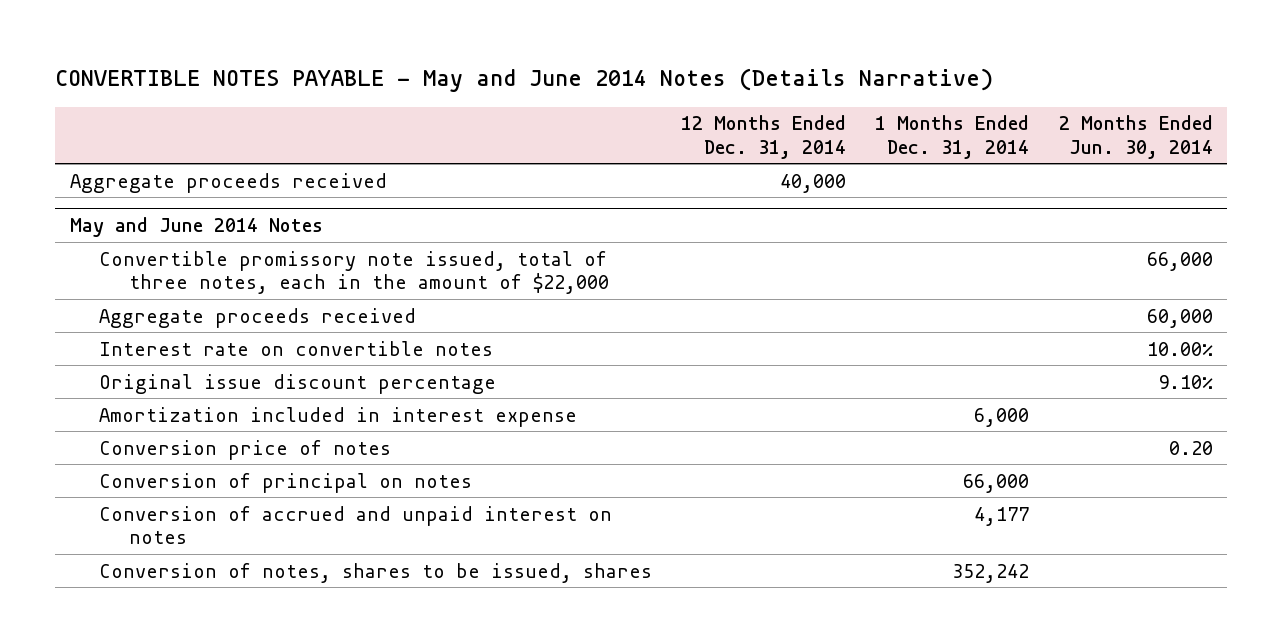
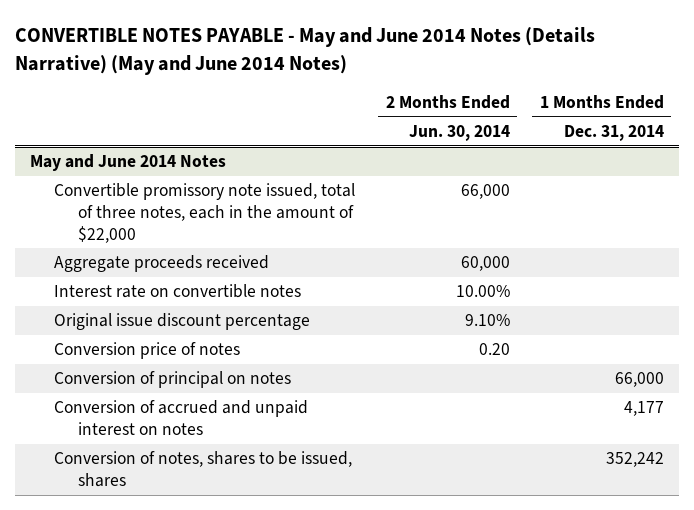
[55,68,994,93] CONVERTIBLE NOTES PAYABLE - May and June 2014 Notes (Details Narrative) -> [15,27,596,75] CONVERTIBLE NOTES PAYABLE - May and June 2014 Notes (Details Narrative) (May and June 2014 Notes)
[681,115,847,159] 12 Months Ended Dec. 31, 2014 -> none
[69,172,387,193] Aggregate proceeds received -> none
[99,406,578,427] Amortization included in interest expense -> none

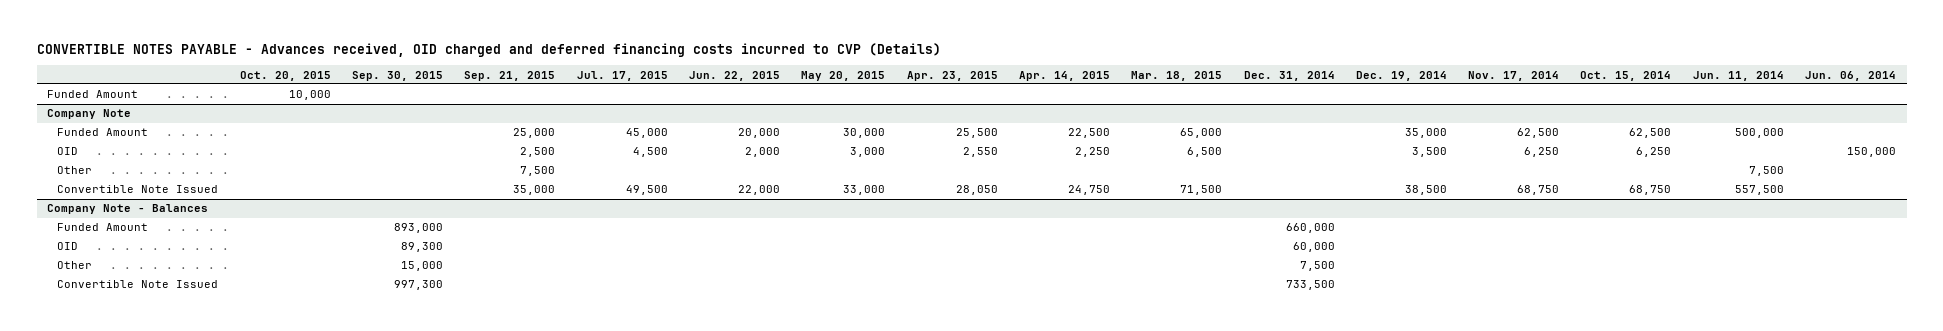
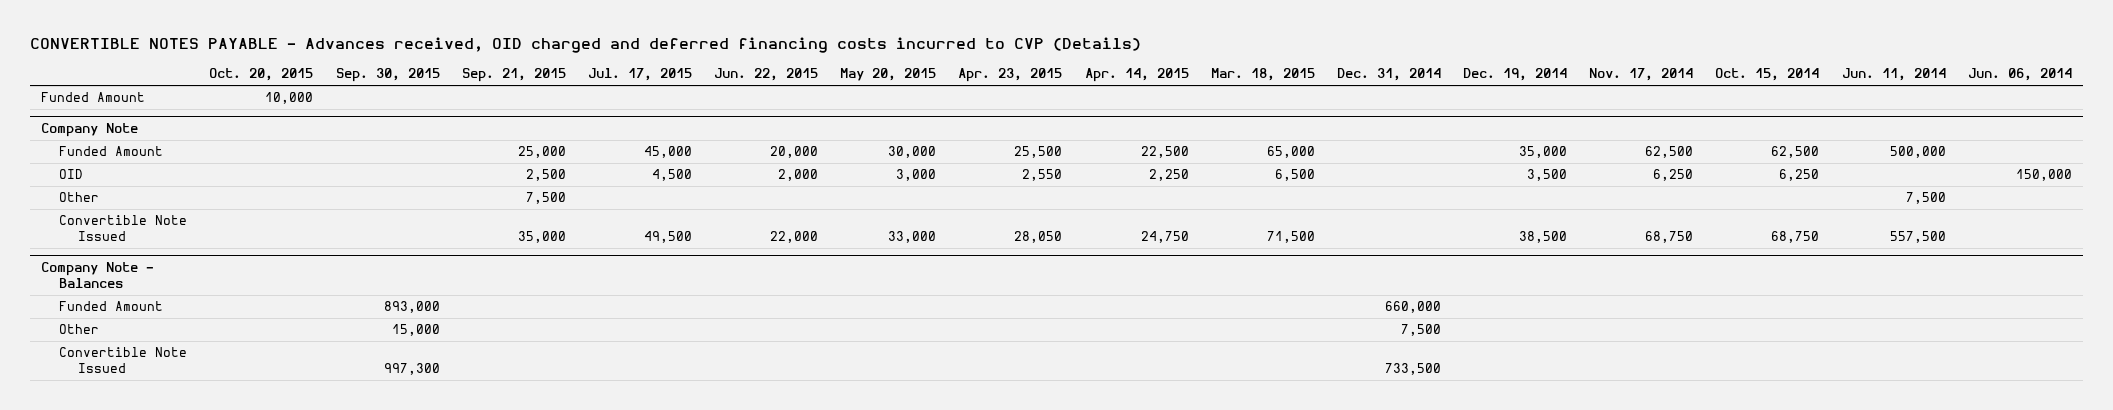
[57,242,79,251] OID -> none

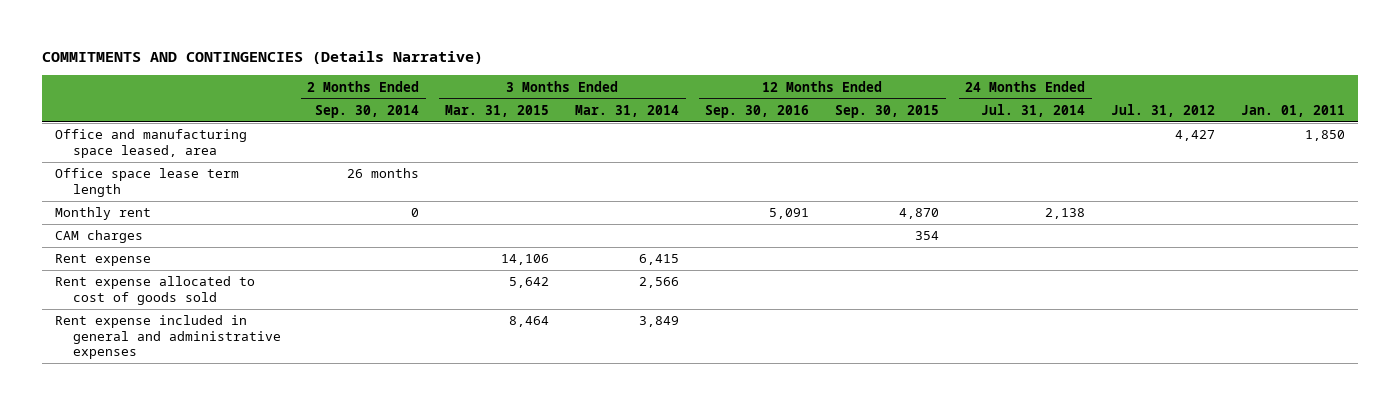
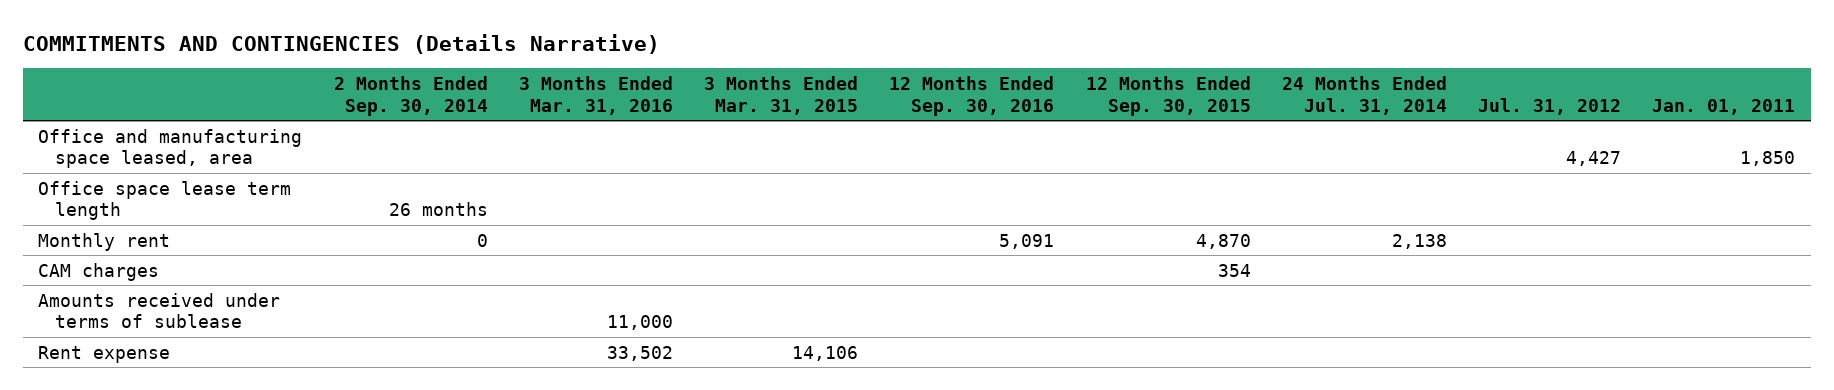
[575,105,680,118] Mar. 31, 2014 -> none
none -> [518,75,673,115] 3 Months Ended Mar. 31, 2016
none -> [38,292,281,329] Amounts received under terms of sublease
[54,276,255,305] Rent expense allocated to cost of goods sold -> none
[54,315,282,360] Rent expense included in general and administrative expenses -> none

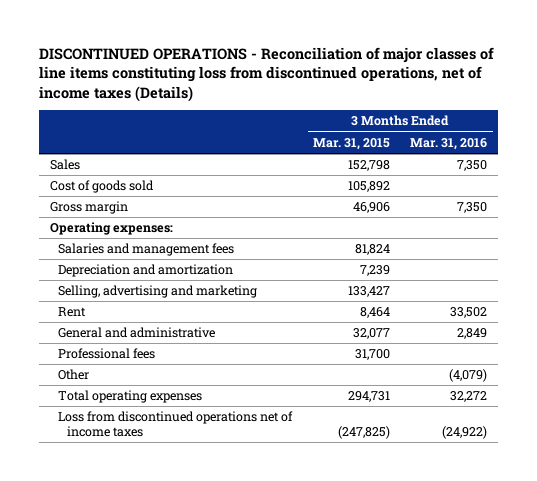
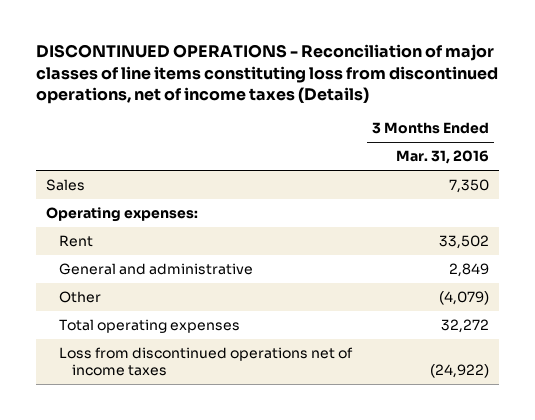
[312,137,390,150] Mar. 31, 2015 -> none
[49,180,154,194] Cost of goods sold -> none
[49,201,128,215] Gross margin -> none
[58,243,235,257] Salaries and management fees -> none
[58,264,234,278] Depreciation and amortization -> none
[58,285,258,299] Selling, advertising and marketing -> none
[58,348,156,360] Professional fees -> none

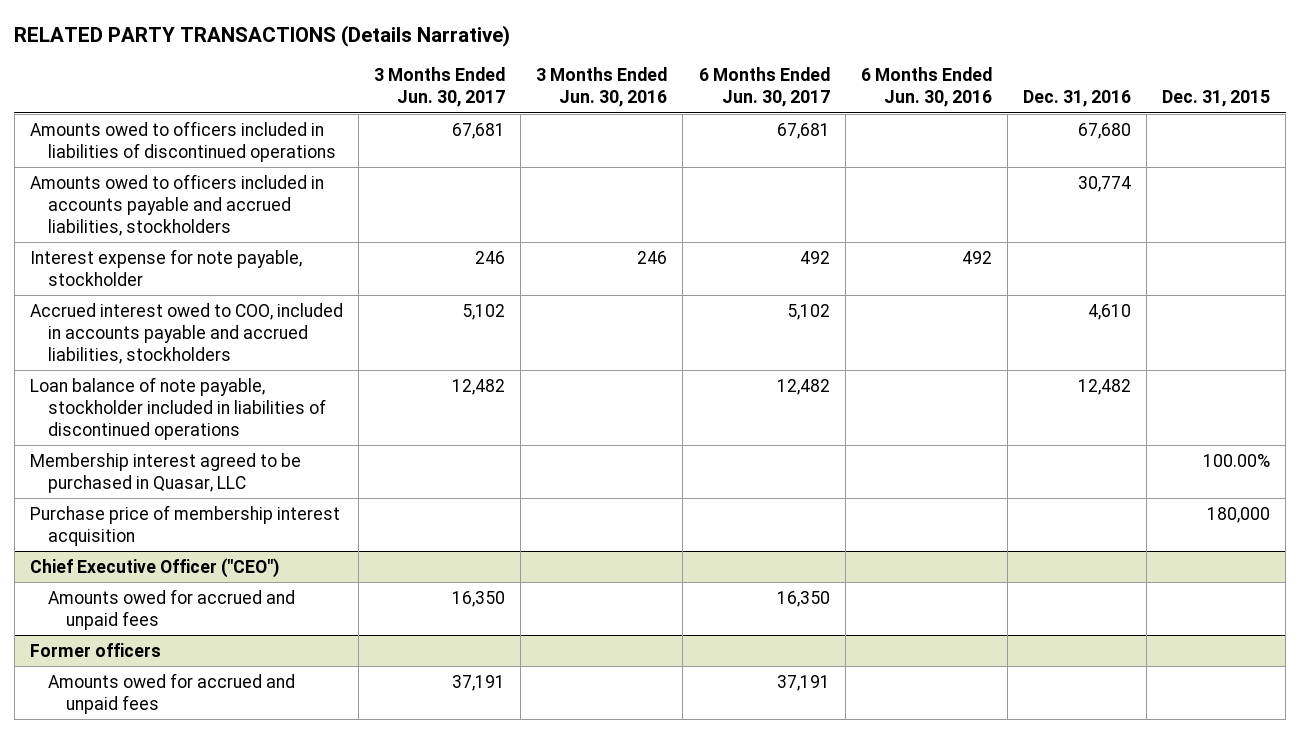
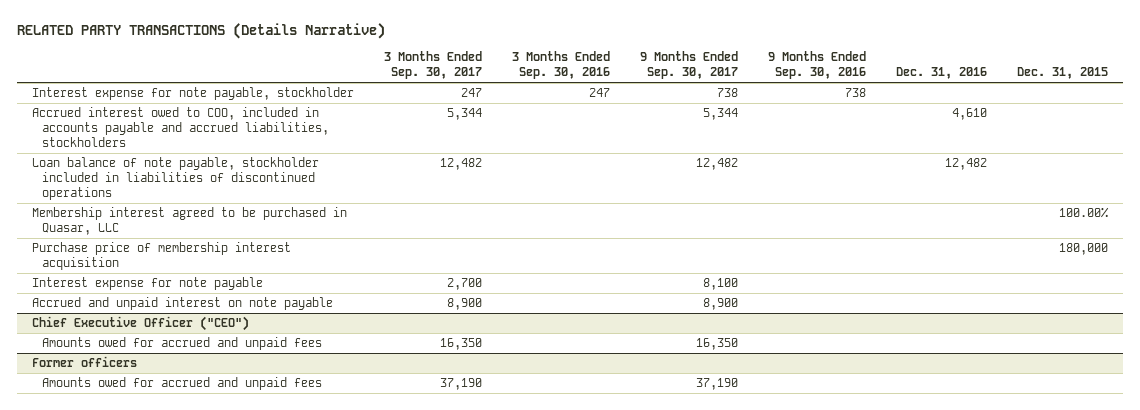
[374,67,506,108] 3 Months Ended Jun. 30, 2017 -> none
[536,67,668,108] 3 Months Ended Jun. 30, 2016 -> none
[698,67,830,108] 6 Months Ended Jun. 30, 2017 -> none
[860,67,992,108] 6 Months Ended Jun. 30, 2016 -> none
none -> [384,51,483,79] 3 Months Ended Sep. 30, 2017
none -> [512,51,611,79] 3 Months Ended Sep. 30, 2016
none -> [640,51,739,79] 9 Months Ended Sep. 30, 2017
none -> [768,51,867,79] 9 Months Ended Sep. 30, 2016
[29,120,336,163] Amounts owed to officers included in liabilities of discontinued operations -> none
[29,173,324,237] Amounts owed to officers included in accounts payable and accrued liabilities, stockholders -> none
none -> [31,277,263,291] Interest expense for note payable
none -> [31,297,333,311] Accrued and unpaid interest on note payable

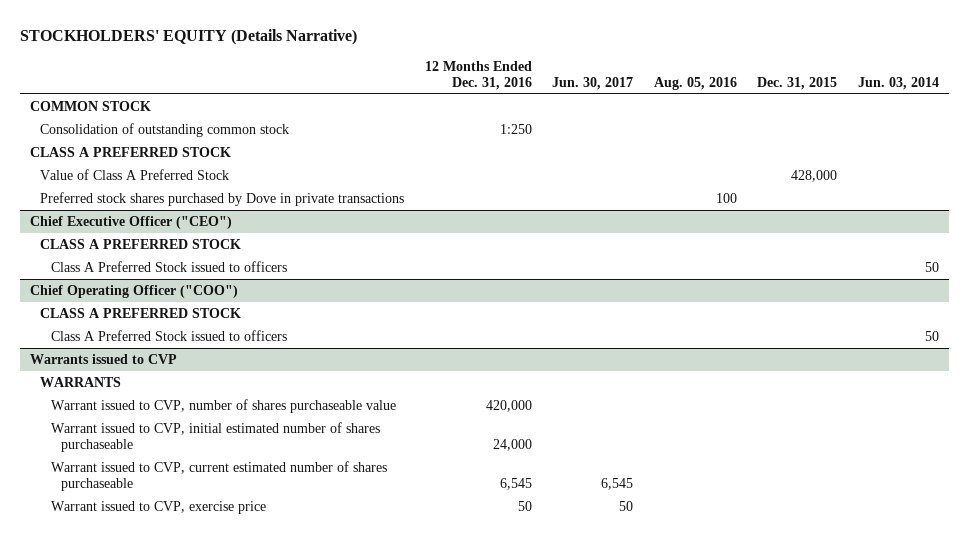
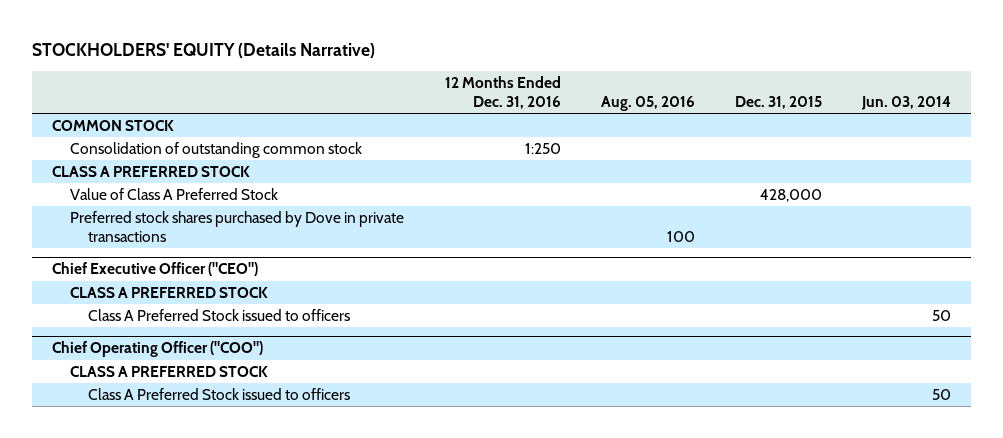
[552,76,634,90] Jun. 30, 2017 -> none
[29,353,177,364] Warrants issued to CVP -> none
[40,376,122,387] WARRANTS -> none
[50,398,396,413] Warrant issued to CVP, number of shares purchaseable value -> none
[50,421,380,452] Warrant issued to CVP, initial estimated number of shares purchaseable -> none
[50,460,387,491] Warrant issued to CVP, current estimated number of shares purchaseable -> none
[50,500,266,514] Warrant issued to CVP, exercise price -> none

